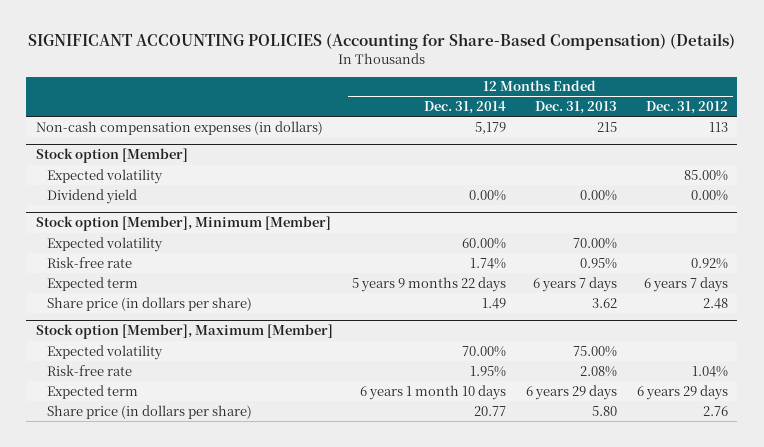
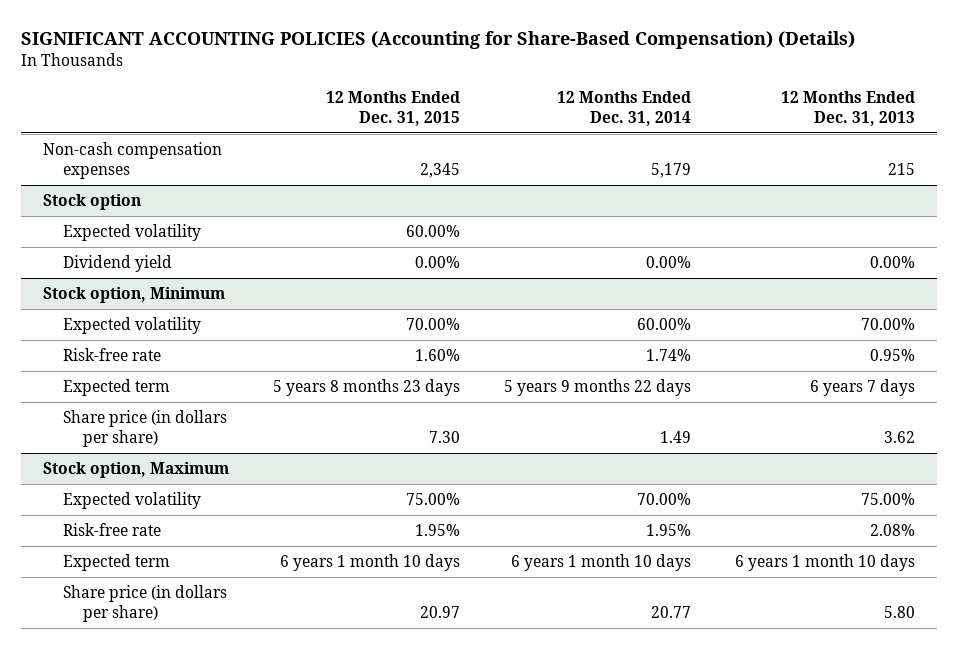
[645,101,728,115] Dec. 31, 2012 -> none
none -> [325,90,460,127] 12 Months Ended Dec. 31, 2015
[35,120,323,135] Non-cash compensation expenses (in dollars) -> [42,142,222,180] Non-cash compensation expenses
[35,148,188,164] Stock option [Member] -> [42,194,141,211] Stock option
[35,216,331,232] Stock option [Member], Minimum [Member] -> [42,287,225,304] Stock option, Minimum
[35,324,333,340] Stock option [Member], Maximum [Member] -> [42,462,229,479] Stock option, Maximum
[526,384,618,400] 6 years 29 days -> [735,554,916,572] 6 years 1 month 10 days

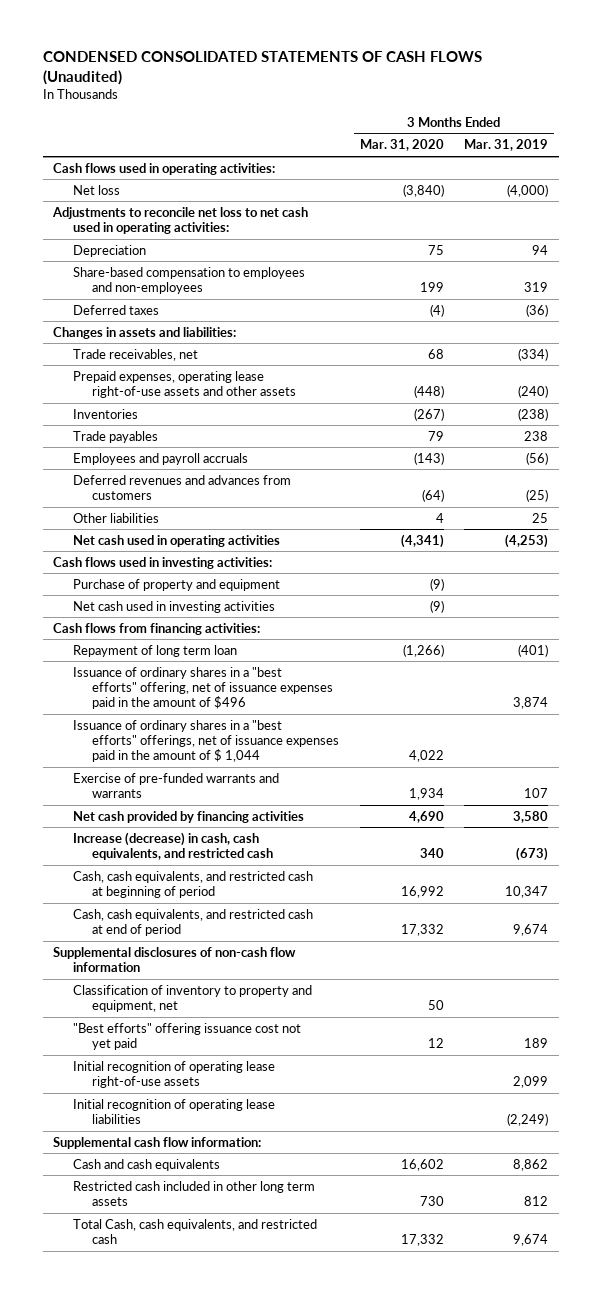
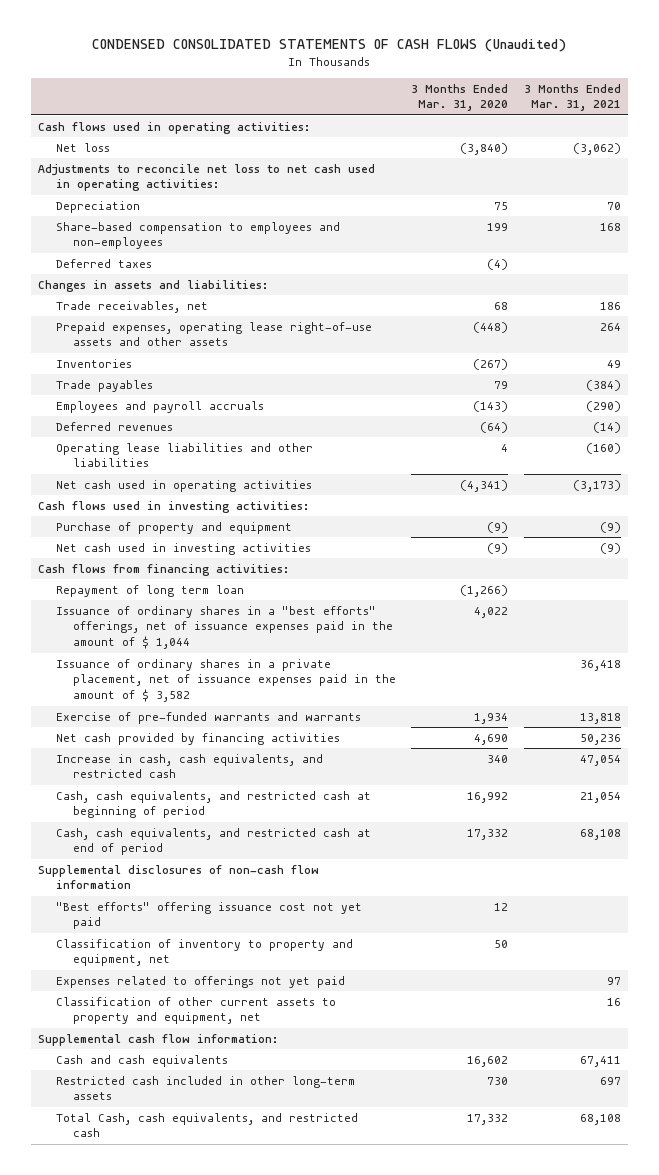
[464,139,549,152] Mar. 31, 2019 -> none
none -> [523,83,621,112] 3 Months Ended Mar. 31, 2021
[72,474,291,501] Deferred revenues and advances from customers -> [55,421,173,431] Deferred revenues
[72,512,159,523] Other liabilities -> [55,442,313,468] Operating lease liabilities and other liabilities
[72,666,333,710] Issuance of ordinary shares in a "best efforts" offering, net of issuance expenses paid in the amount of $496 -> none
none -> [55,658,396,703] Issuance of ordinary shares in a private placement, net of issuance expenses paid in the amount of $ 3,582
[72,831,273,861] Increase (decrease) in cash, cash equivalents, and restricted cash -> [55,753,323,779] Increase in cash, cash equivalents, and restricted cash
[72,1060,275,1089] Initial recognition of operating lease right-of-use assets -> none
[72,1098,275,1125] Initial recognition of operating lease liabilities -> none
[72,984,312,1013] Classification of inventory to property and equipment, net -> [55,938,353,967] Classification of inventory to property and equipment, net
none -> [55,975,345,988] Expenses related to offerings not yet paid
none -> [55,996,336,1025] Classification of other current assets to property and equipment, net
[72,1180,315,1207] Restricted cash included in other long term assets -> [55,1075,355,1101] Restricted cash included in other long-term assets

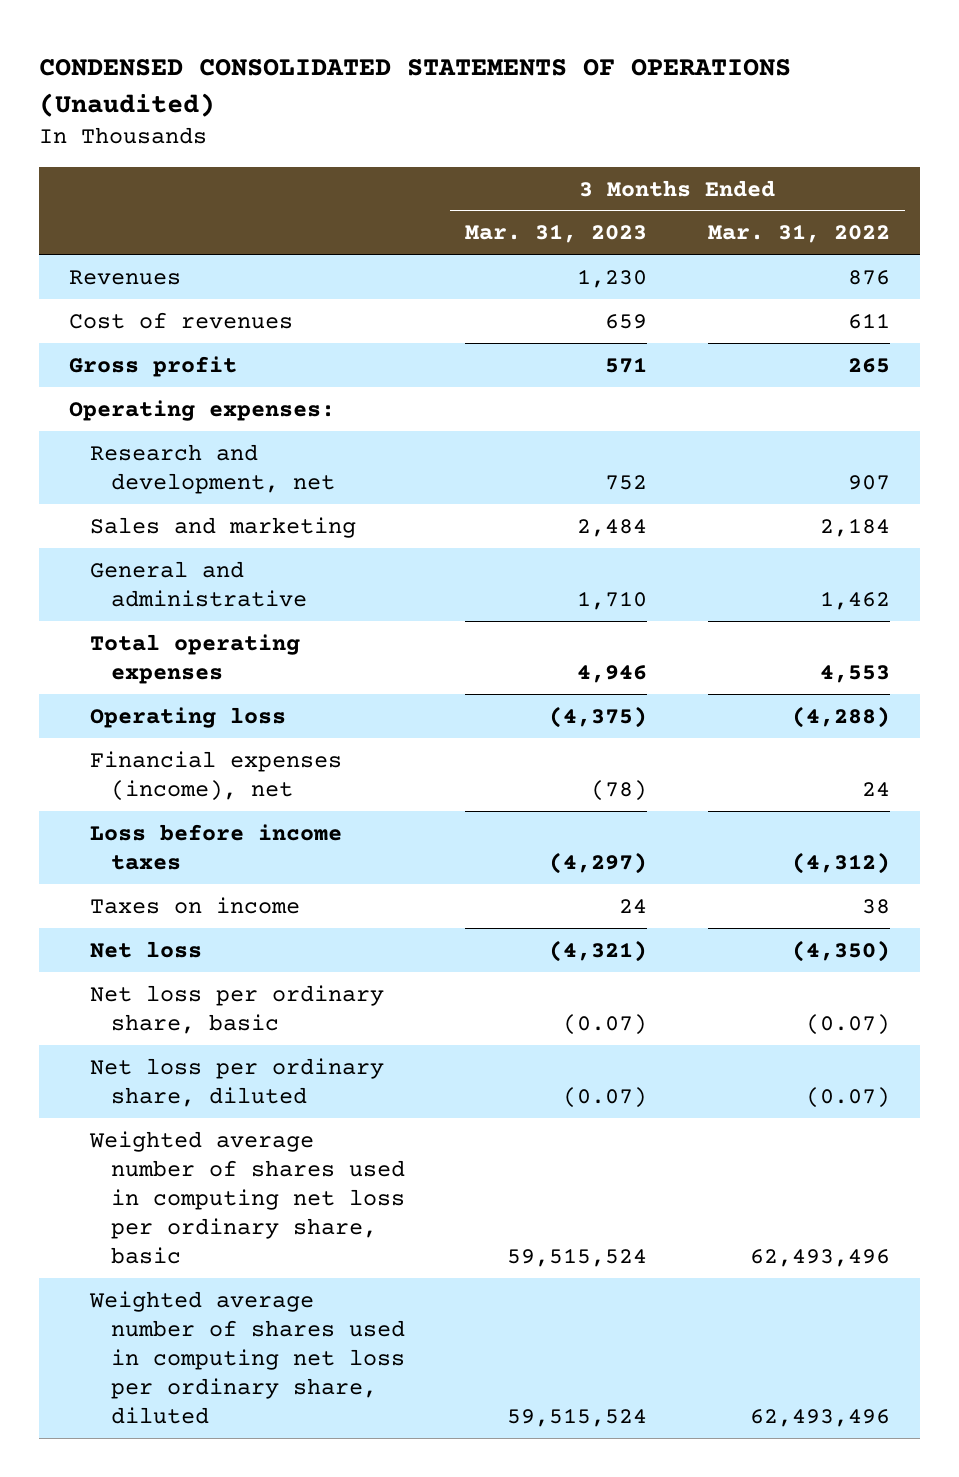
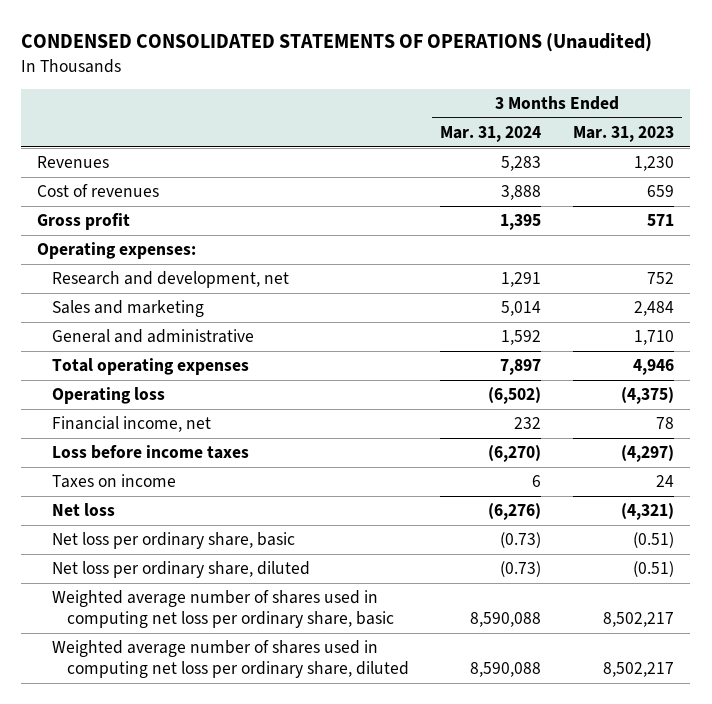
[707,224,890,244] Mar. 31, 2022 -> none
none -> [440,126,542,143] Mar. 31, 2024
[90,750,343,801] Financial expenses (income), net -> [52,416,212,433] Financial income, net
[591,779,648,801] (78) -> [656,417,675,430] 78
[563,1013,648,1035] (0.07) -> [633,532,675,549] (0.51)
[563,1086,648,1108] (0.07) -> [633,561,675,578] (0.51)
[507,1248,648,1268] 59,515,524 -> [603,612,675,628] 8,502,217
[507,1408,648,1428] 59,515,524 -> [603,662,675,678] 8,502,217

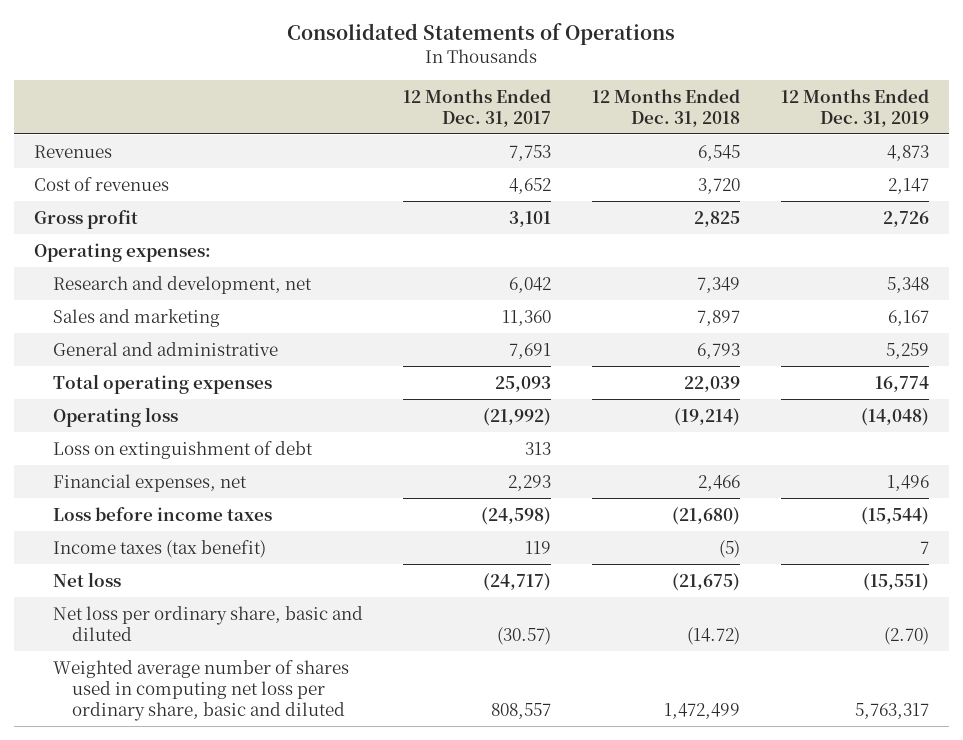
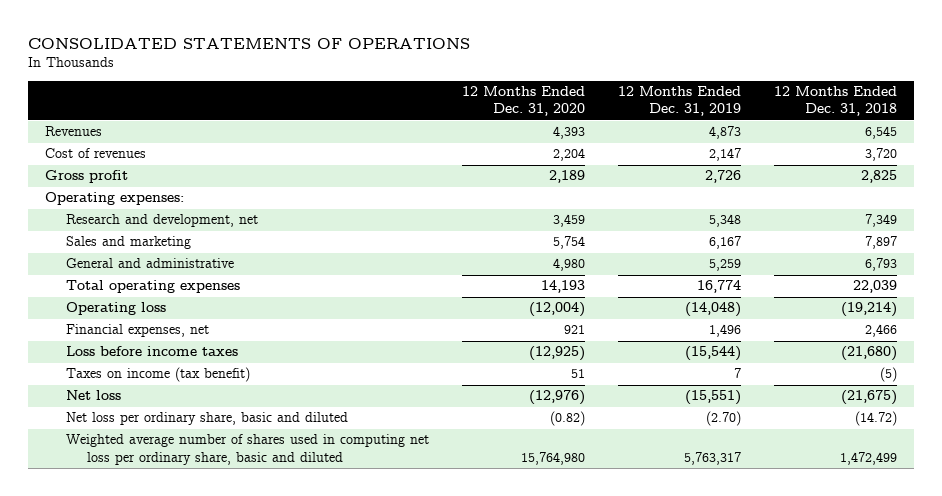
[287,23,676,46] Consolidated Statements of Operations -> [28,38,471,50] CONSOLIDATED STATEMENTS OF OPERATIONS
[403,88,552,127] 12 Months Ended Dec. 31, 2017 -> none
none -> [462,86,586,117] 12 Months Ended Dec. 31, 2020
[52,440,313,459] Loss on extinguishment of debt -> none
[52,539,266,558] Income taxes (tax benefit) -> [66,367,251,383] Taxes on income (tax benefit)

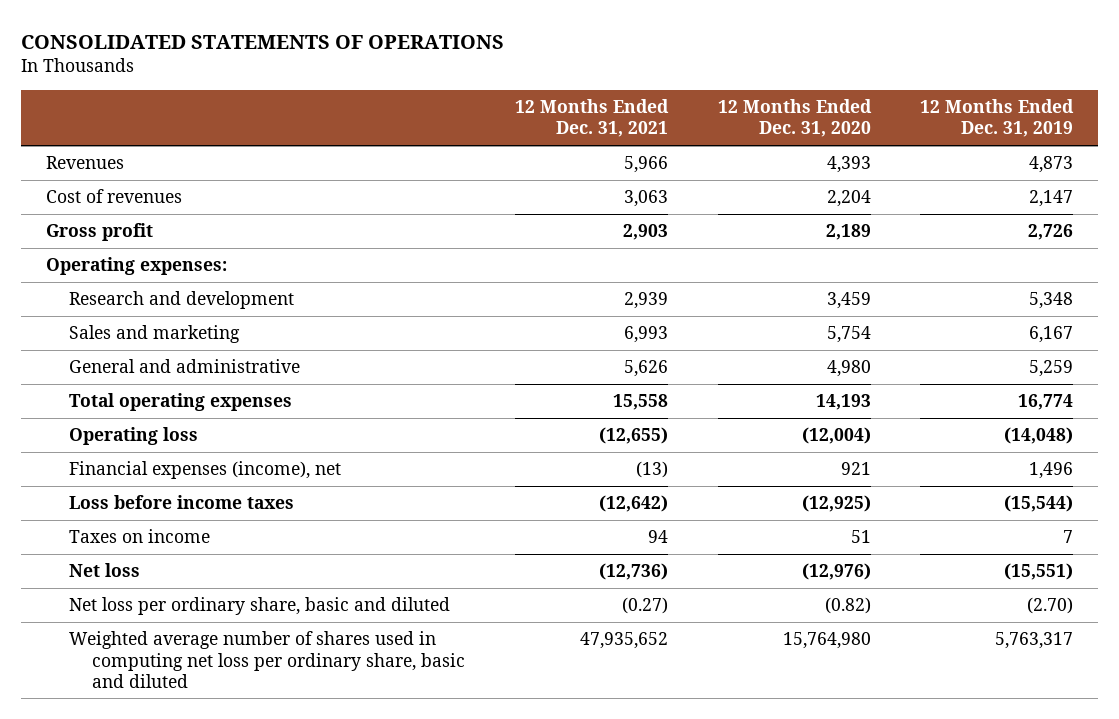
[774,86,898,117] 12 Months Ended Dec. 31, 2018 -> none
none -> [515,99,670,138] 12 Months Ended Dec. 31, 2021
[66,214,259,228] Research and development, net -> [69,291,295,310] Research and development
[66,324,210,338] Financial expenses, net -> [69,461,342,480] Financial expenses (income), net
[66,367,251,383] Taxes on income (tax benefit) -> [69,529,211,544] Taxes on income

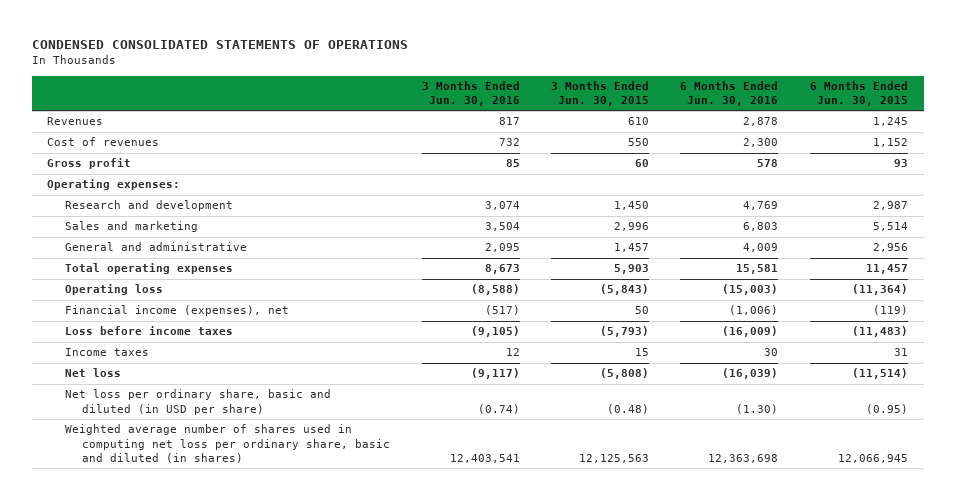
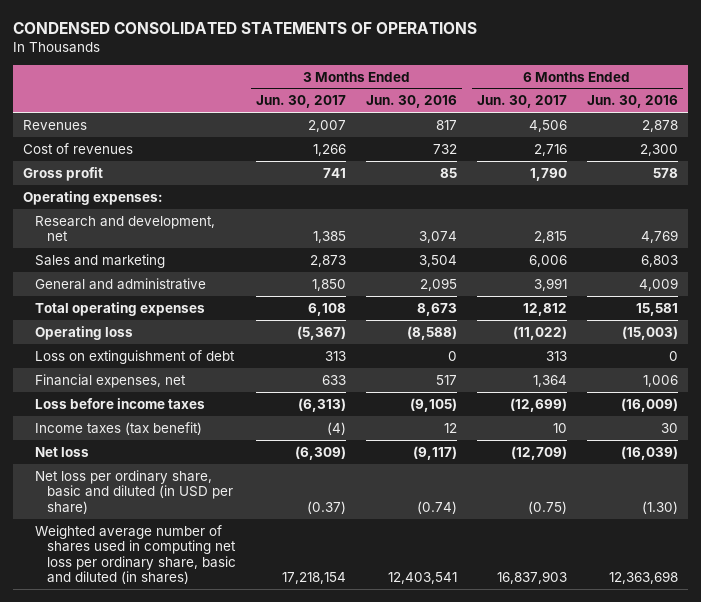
[551,80,650,107] 3 Months Ended Jun. 30, 2015 -> none
[809,80,908,107] 6 Months Ended Jun. 30, 2015 -> none
none -> [256,95,347,109] Jun. 30, 2017
none -> [476,95,567,109] Jun. 30, 2017
[64,200,233,212] Research and development -> [35,215,216,242] Research and development, net
none -> [35,349,236,364] Loss on extinguishment of debt
[64,305,289,317] Financial income (expenses), net -> [35,373,187,388] Financial expenses, net
[484,305,520,316] (517) -> [436,374,458,385] 517
[729,305,779,316] (1,006) -> [642,374,678,387] 1,006
[64,348,149,357] Income taxes -> [35,421,203,435] Income taxes (tax benefit)

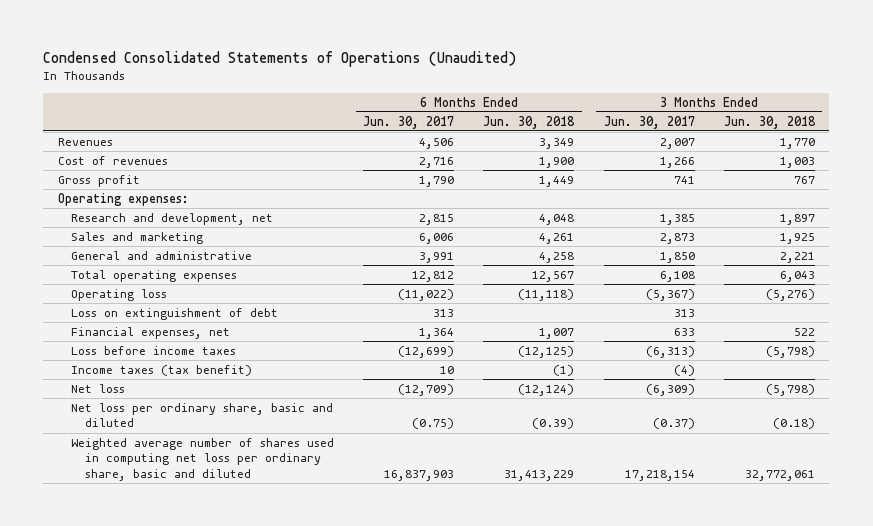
[12,21,477,34] CONDENSED CONSOLIDATED STATEMENTS OF OPERATIONS -> [43,51,517,68] Condensed Consolidated Statements of Operations (Unaudited)
[366,95,458,109] Jun. 30, 2016 -> none
[586,95,678,109] Jun. 30, 2016 -> none
none -> [483,115,576,129] Jun. 30, 2018
none -> [723,115,816,129] Jun. 30, 2018
[35,469,234,514] Net loss per ordinary share, basic and diluted (in USD per share) -> [71,402,334,428] Net loss per ordinary share, basic and diluted
[35,524,237,584] Weighted average number of shares used in computing net loss per ordinary share, basic and diluted (in shares) -> [71,437,335,482] Weighted average number of shares used in computing net loss per ordinary share, basic and diluted

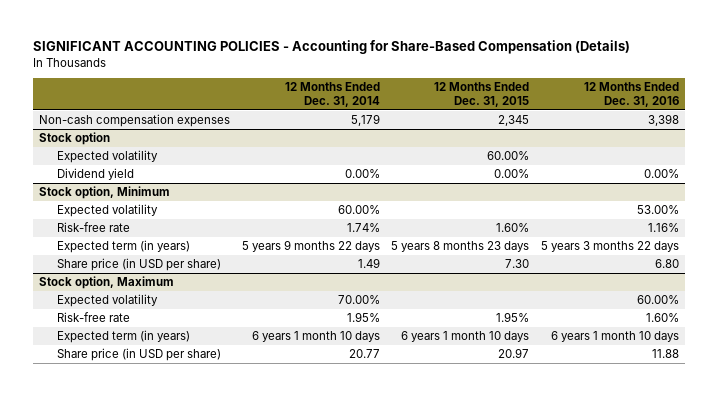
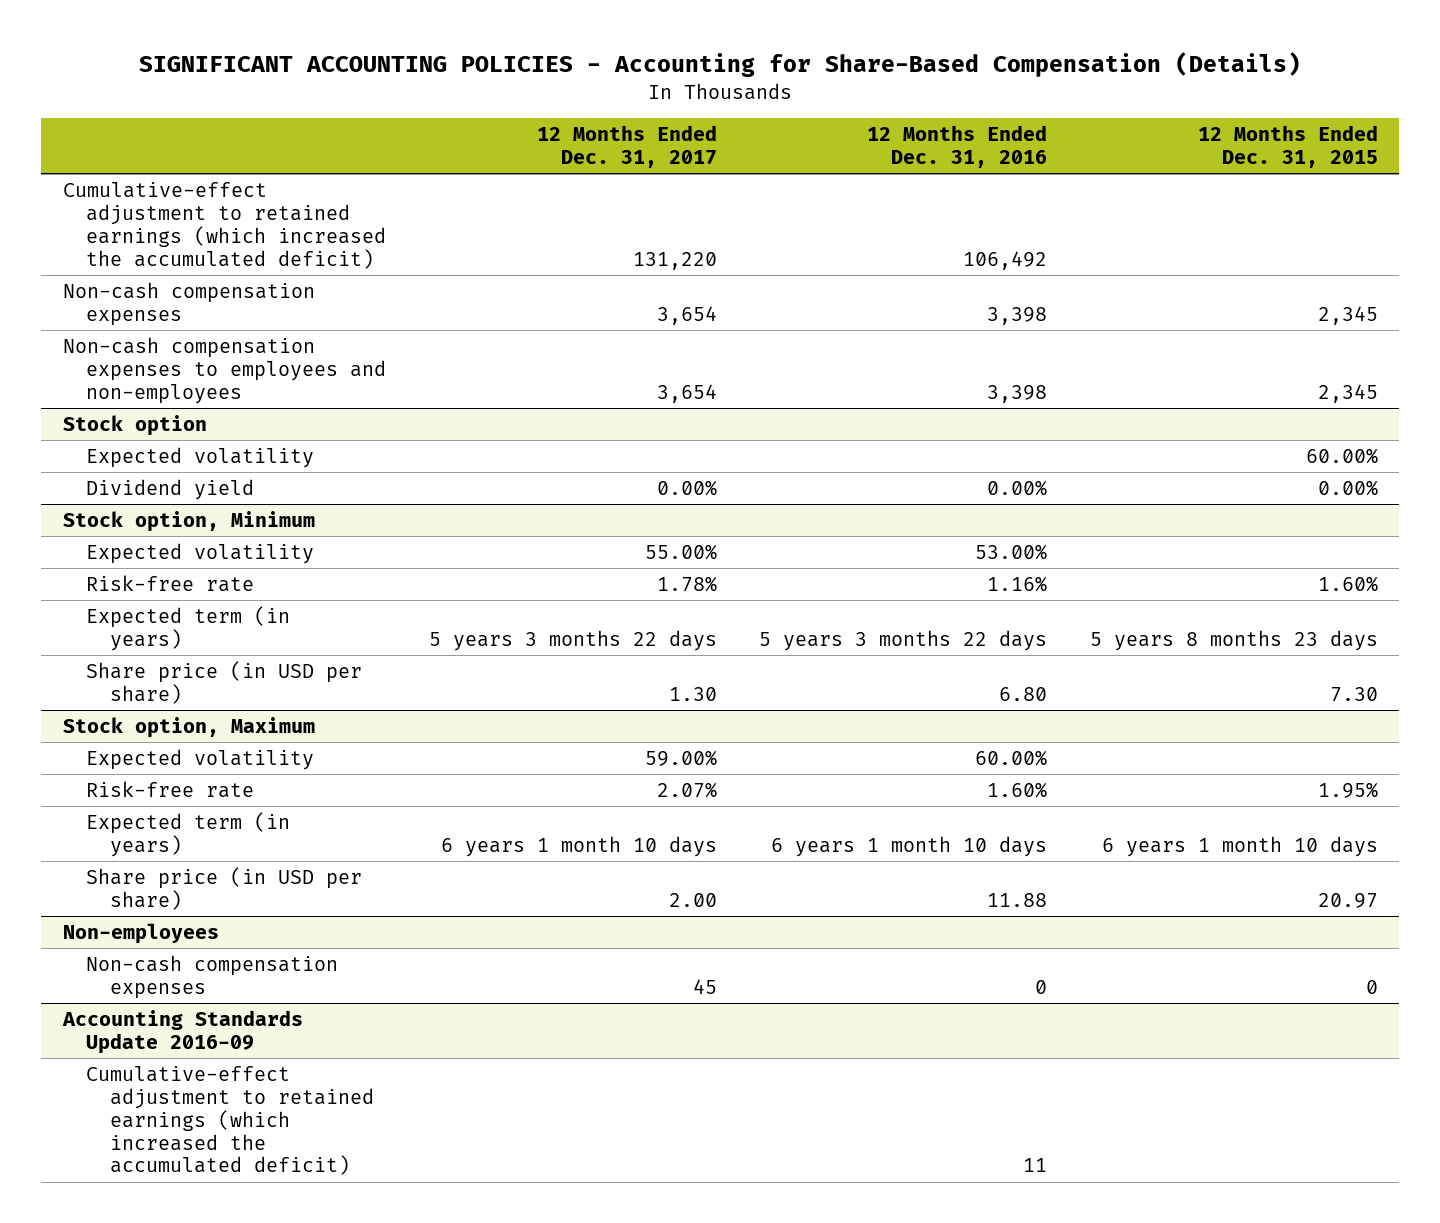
[284,82,380,107] 12 Months Ended Dec. 31, 2014 -> none
none -> [536,125,717,169] 12 Months Ended Dec. 31, 2017
none -> [62,182,387,269] Cumulative-effect adjustment to retained earnings (which increased the accumulated deficit)
none -> [62,337,387,404] Non-cash compensation expenses to employees and non-employees
none -> [62,923,219,945] Non-employees
none -> [86,955,339,999] Non-cash compensation expenses
none -> [61,1010,303,1054] Accounting Standards Update 2016-09
none -> [86,1066,374,1176] Cumulative-effect adjustment to retained earnings (which increased the accumulated deficit)

